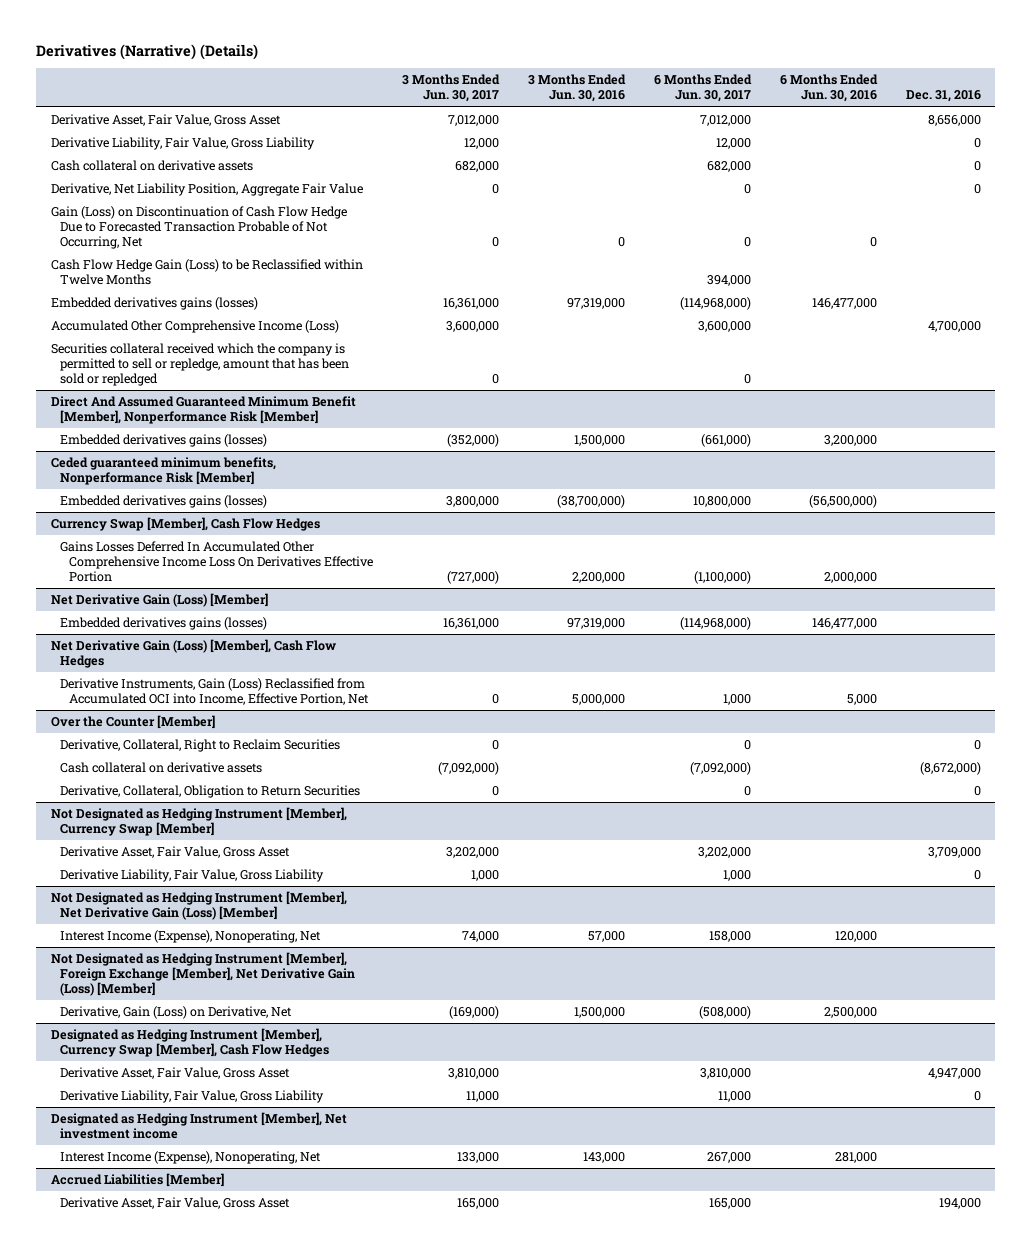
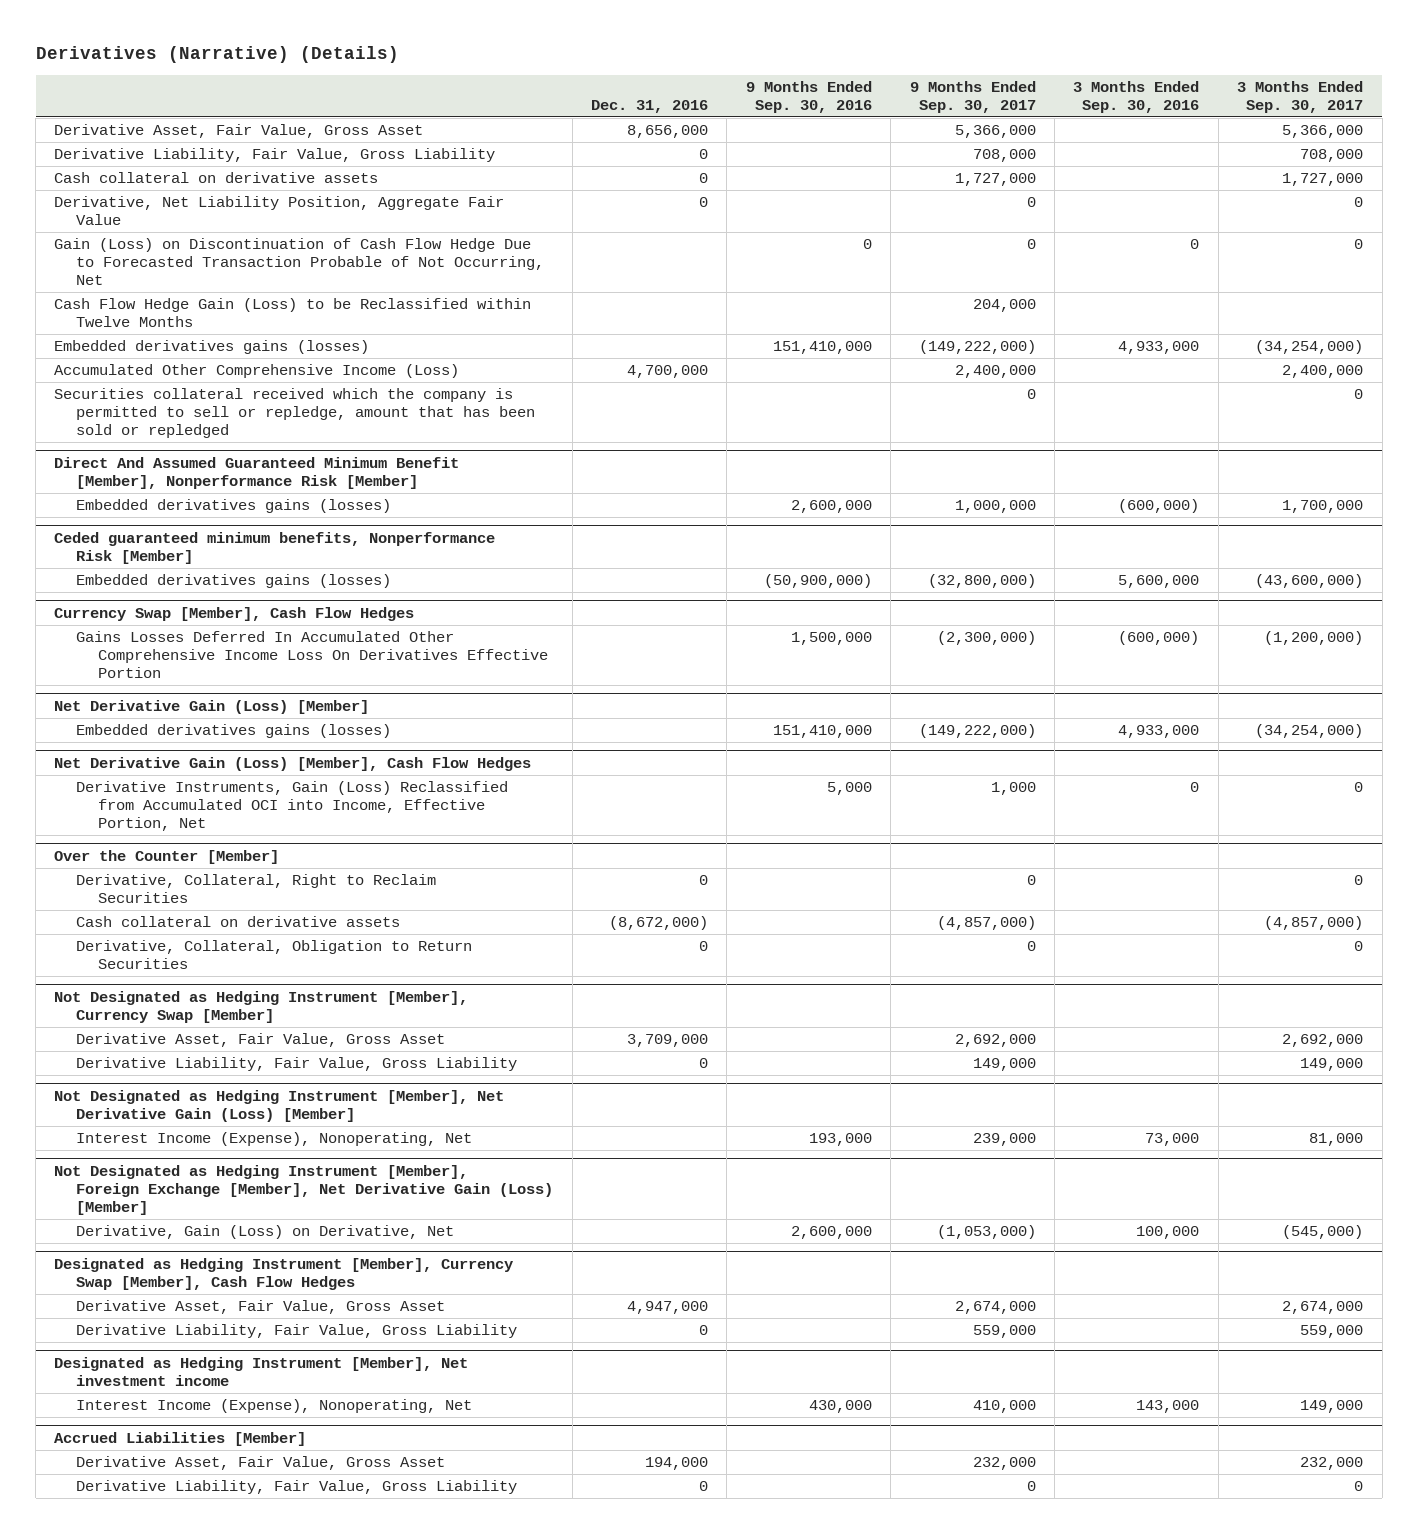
[402,74,501,103] 3 Months Ended Jun. 30, 2017 -> none
[528,74,627,103] 3 Months Ended Jun. 30, 2016 -> none
[654,74,753,103] 6 Months Ended Jun. 30, 2017 -> none
[780,74,879,103] 6 Months Ended Jun. 30, 2016 -> none
none -> [745,80,872,113] 9 Months Ended Sep. 30, 2016
none -> [909,80,1036,113] 9 Months Ended Sep. 30, 2017
none -> [1073,80,1200,113] 3 Months Ended Sep. 30, 2016
none -> [1237,80,1364,113] 3 Months Ended Sep. 30, 2017
none -> [76,1480,518,1495] Derivative Liability, Fair Value, Gross Liability

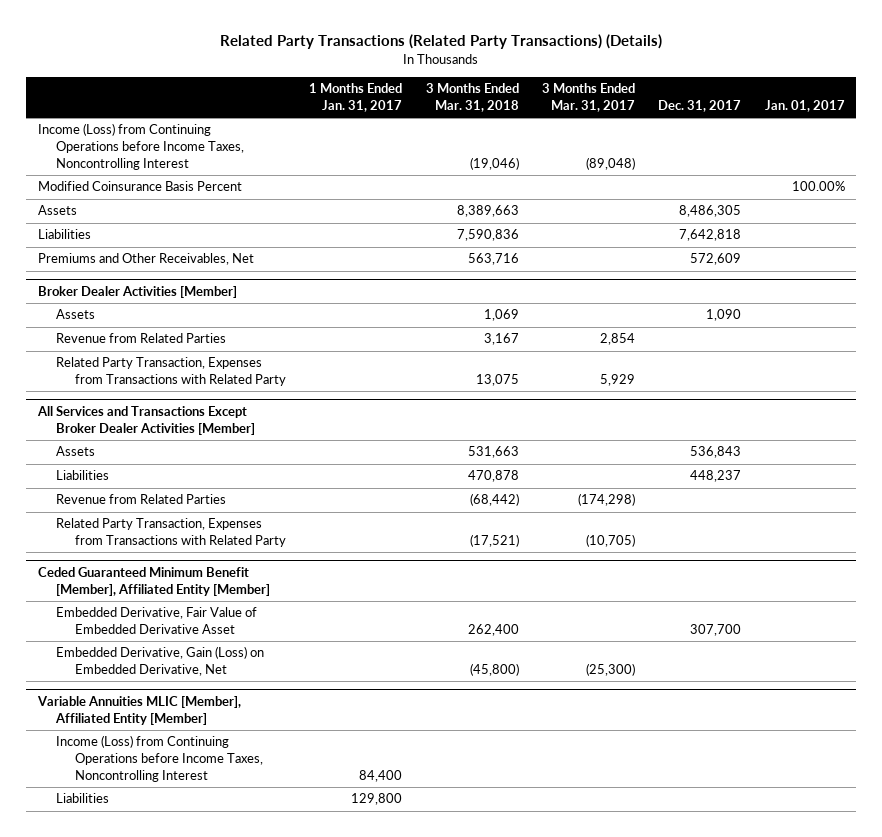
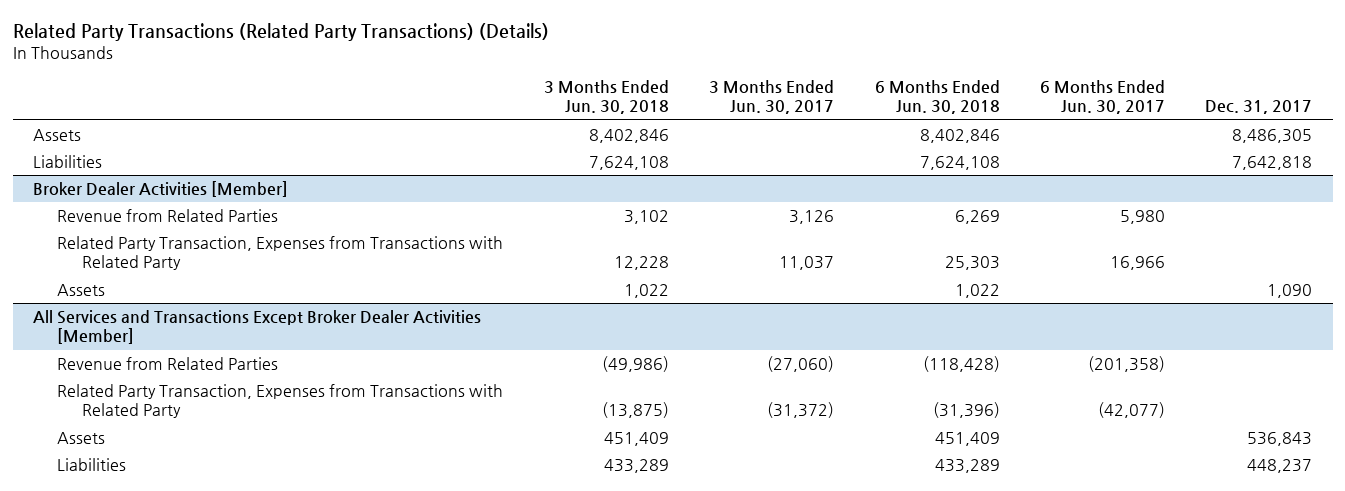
[309,83,403,112] 1 Months Ended Jan. 31, 2017 -> none
[425,83,519,112] 3 Months Ended Mar. 31, 2018 -> none
[542,83,636,112] 3 Months Ended Mar. 31, 2017 -> none
[764,99,845,112] Jan. 01, 2017 -> none
none -> [543,80,669,115] 3 Months Ended Jun. 30, 2018
none -> [709,80,835,115] 3 Months Ended Jun. 30, 2017
none -> [874,80,1000,115] 6 Months Ended Jun. 30, 2018
none -> [1039,80,1165,115] 6 Months Ended Jun. 30, 2017
[37,123,245,171] Income (Loss) from Continuing Operations before Income Taxes, Noncontrolling Interest -> none
[37,181,242,192] Modified Coinsurance Basis Percent -> none
[37,253,254,266] Premiums and Other Receivables, Net -> none
[56,309,96,320] Assets -> [57,284,106,297] Assets
[37,566,271,596] Ceded Guaranteed Minimum Benefit [Member], Affiliated Entity [Member] -> none
[56,607,258,635] Embedded Derivative, Fair Value of Embedded Derivative Asset -> none
[56,646,265,677] Embedded Derivative, Gain (Loss) on Embedded Derivative, Net -> none
[36,695,241,725] Variable Annuities MLIC [Member], Affiliated Entity [Member] -> none
[56,735,264,783] Income (Loss) from Continuing Operations before Income Taxes, Noncontrolling Interest -> none
[56,793,110,804] Liabilities -> none
[56,446,96,457] Assets -> [57,432,106,445] Assets
[56,470,110,481] Liabilities -> [57,458,127,472] Liabilities

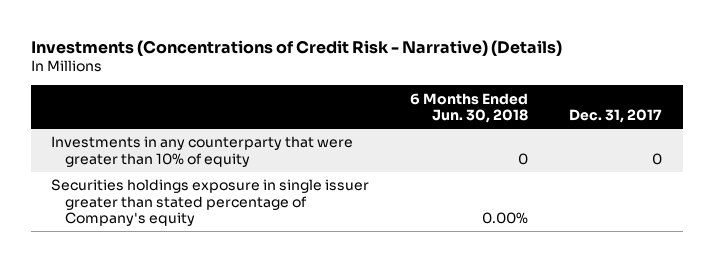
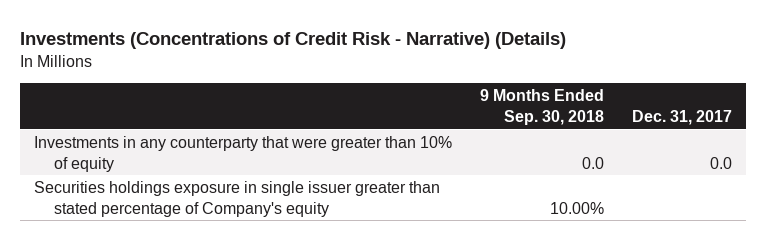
[410,92,529,123] 6 Months Ended Jun. 30, 2018 -> none
none -> [480,89,605,125] 9 Months Ended Sep. 30, 2018
[652,152,663,165] 0 -> [710,156,733,169] 0.0

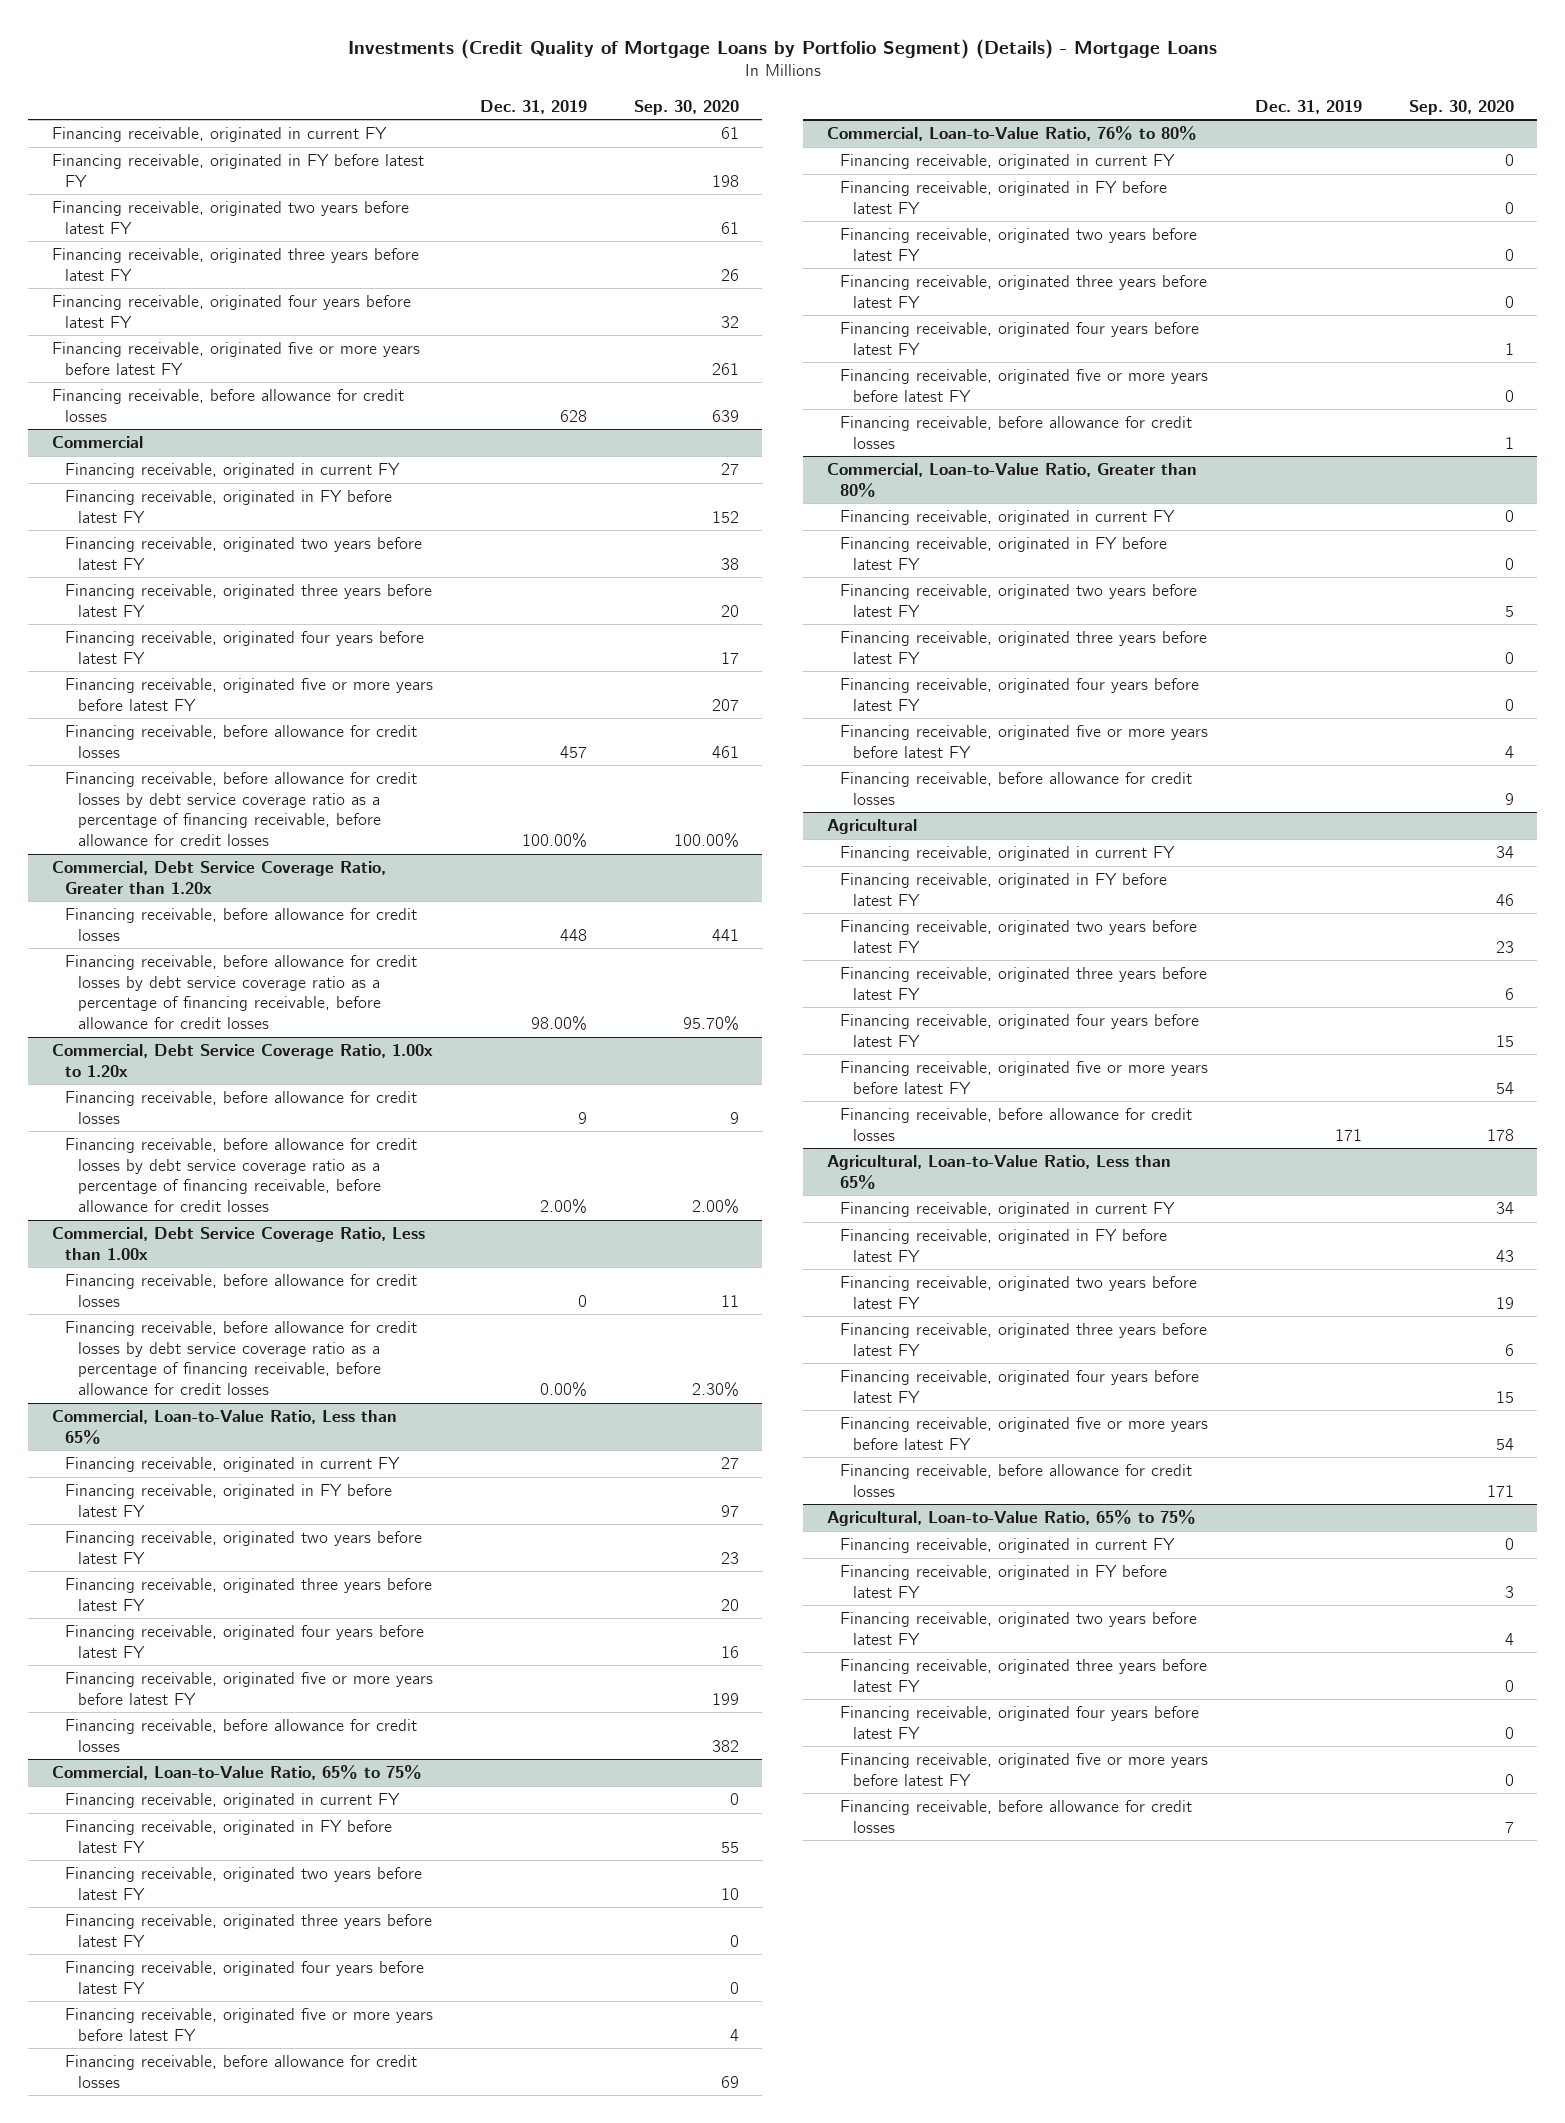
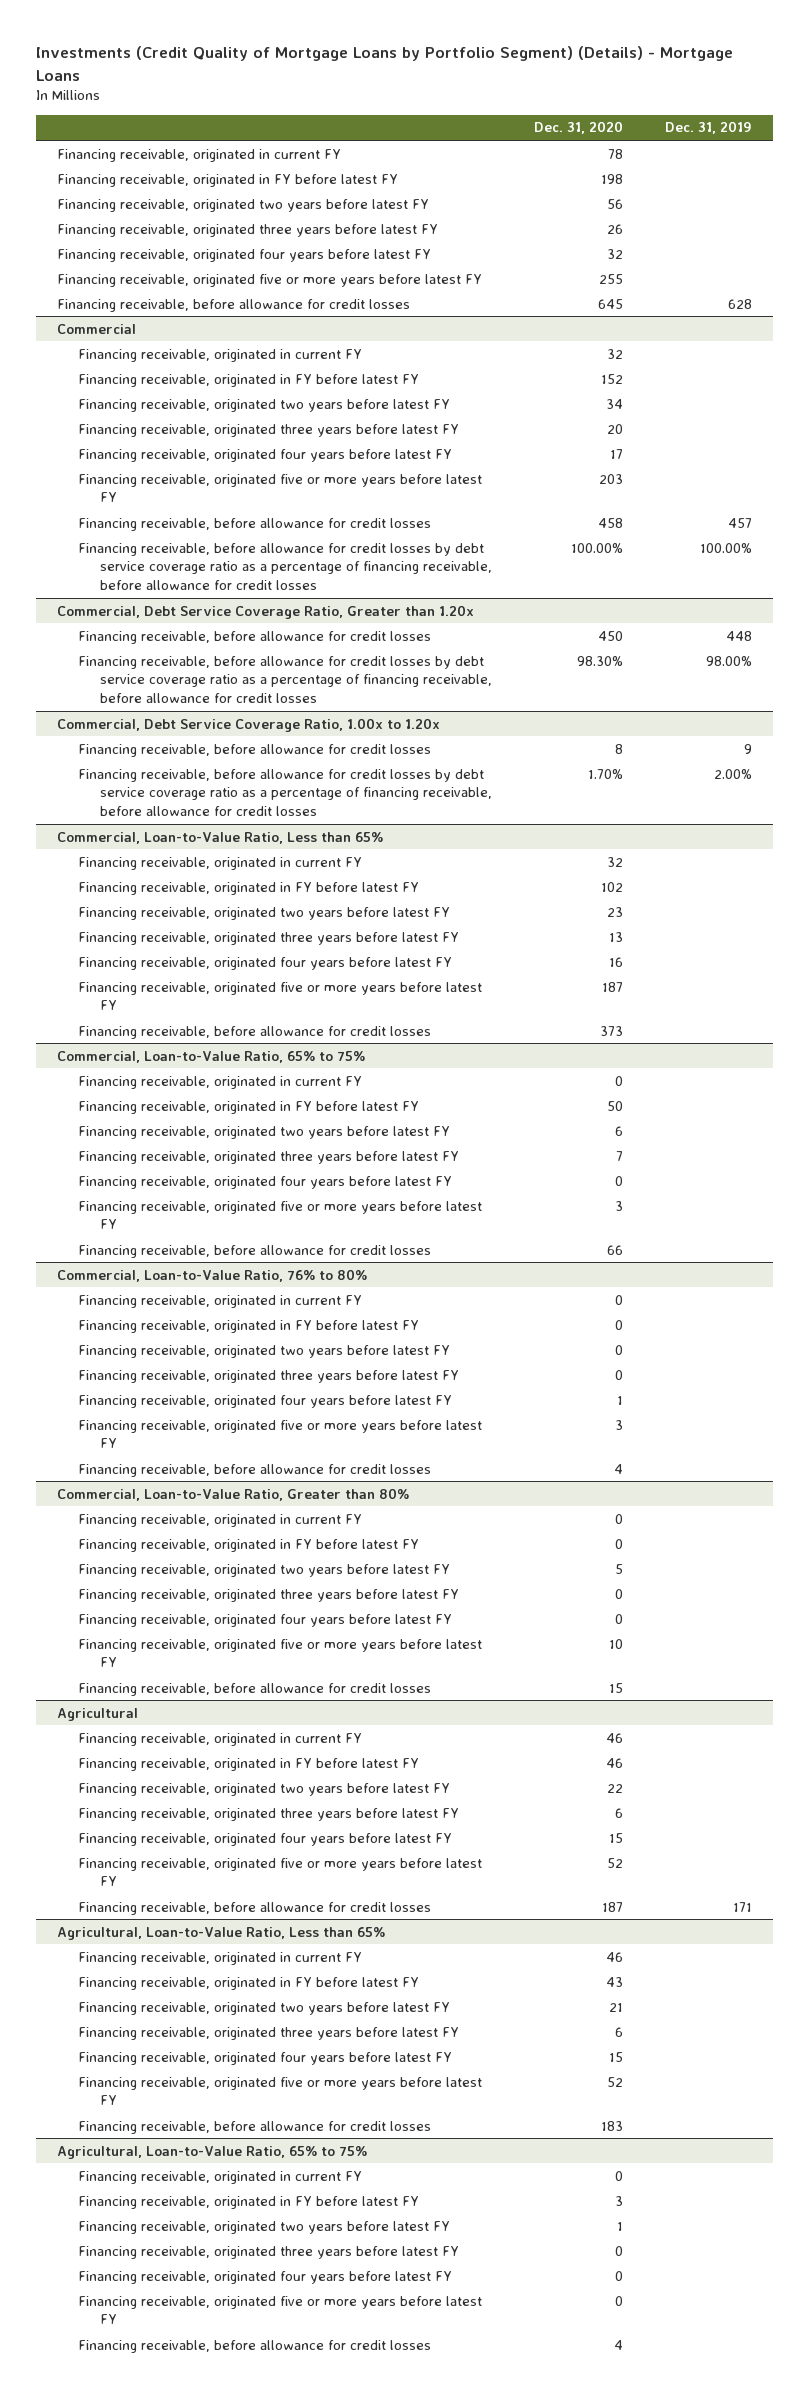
[633,99,739,115] Sep. 30, 2020 -> none
none -> [533,121,623,135] Dec. 31, 2020
[51,1227,425,1260] Commercial, Debt Service Coverage Ratio, Less than 1.00x -> none
[64,1274,417,1307] Financing receivable, before allowance for credit losses -> none
[64,1321,417,1396] Financing receivable, before allowance for credit losses by debt service coverage ratio as a percentage of financing receivable, before allowance for credit losses -> none

